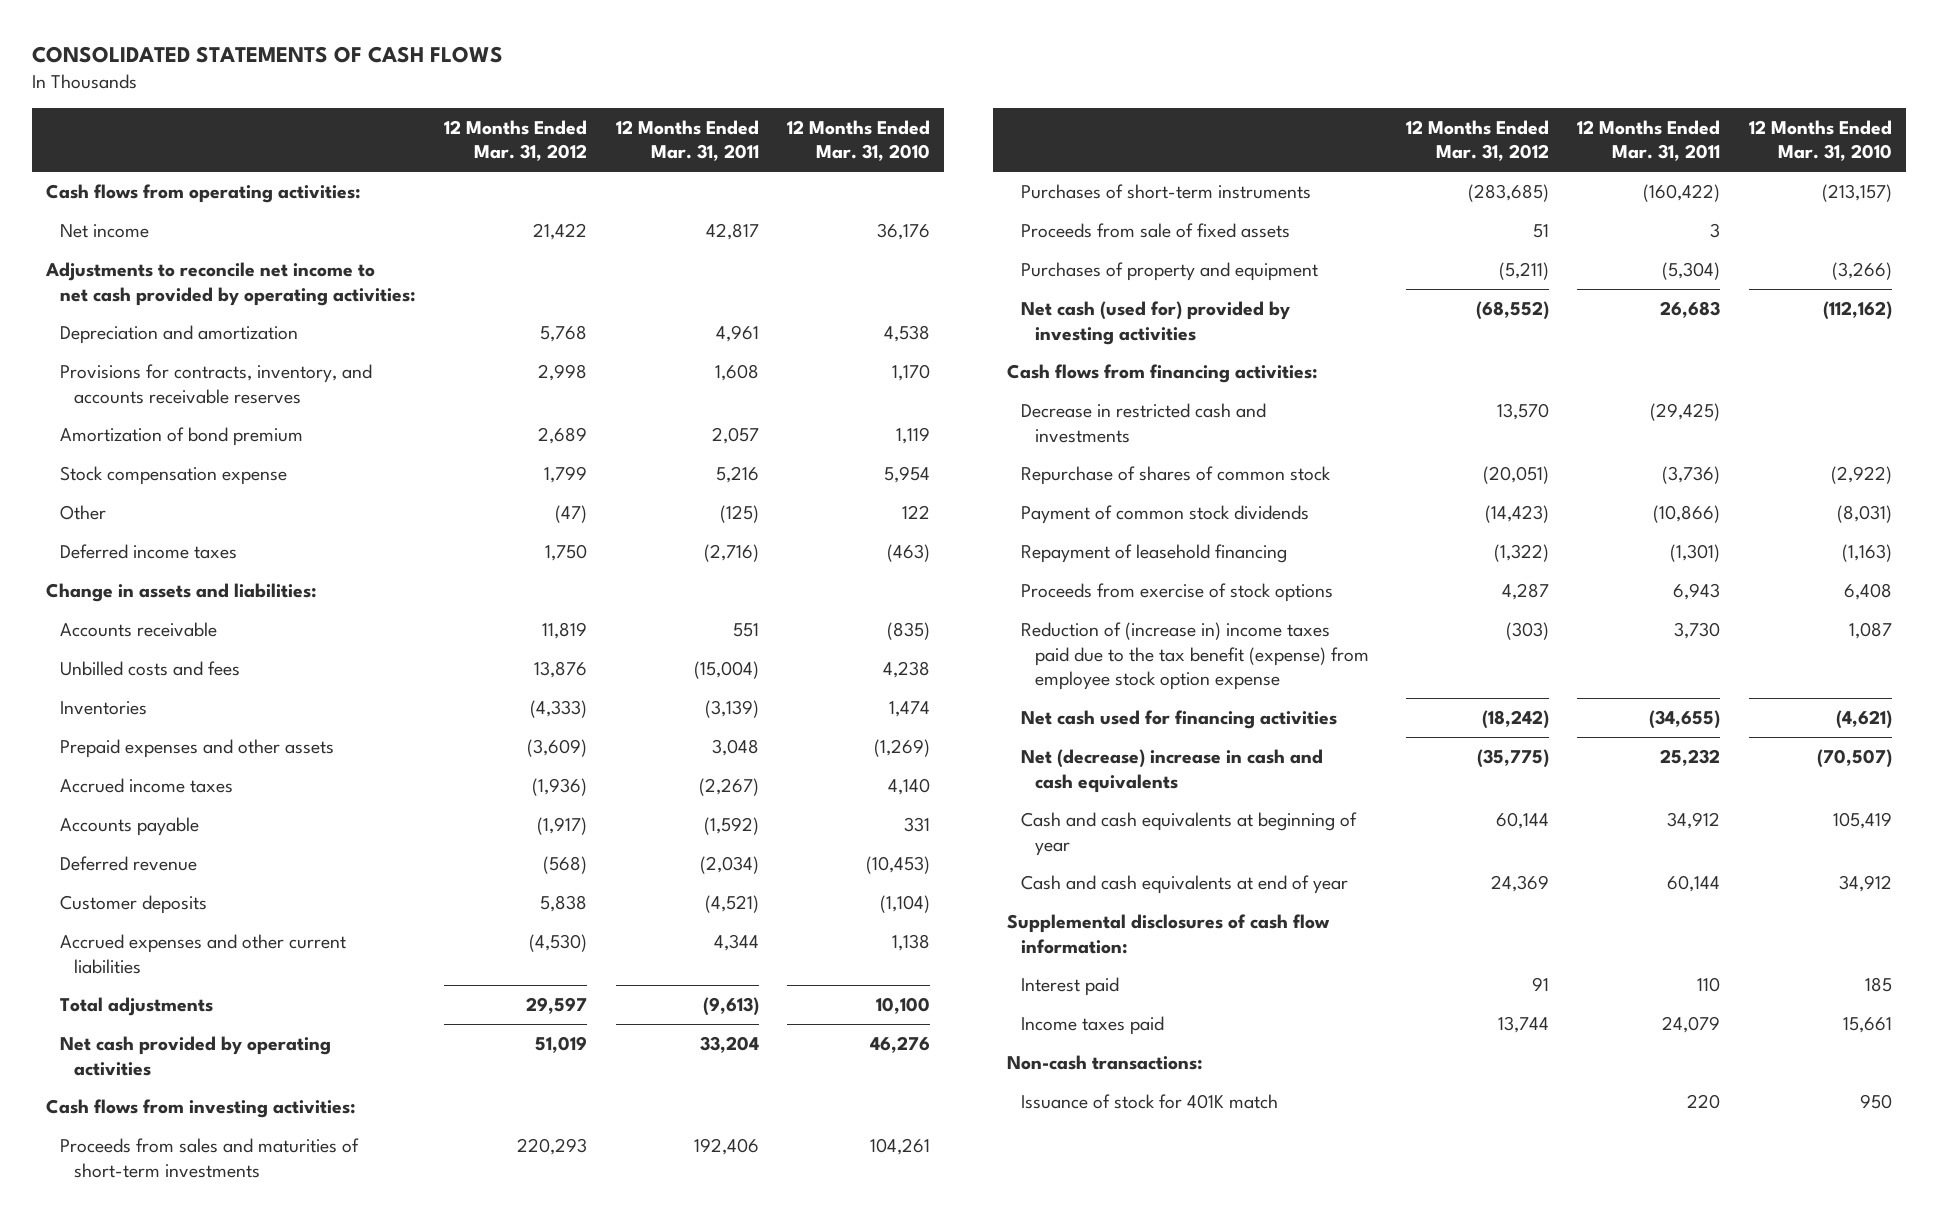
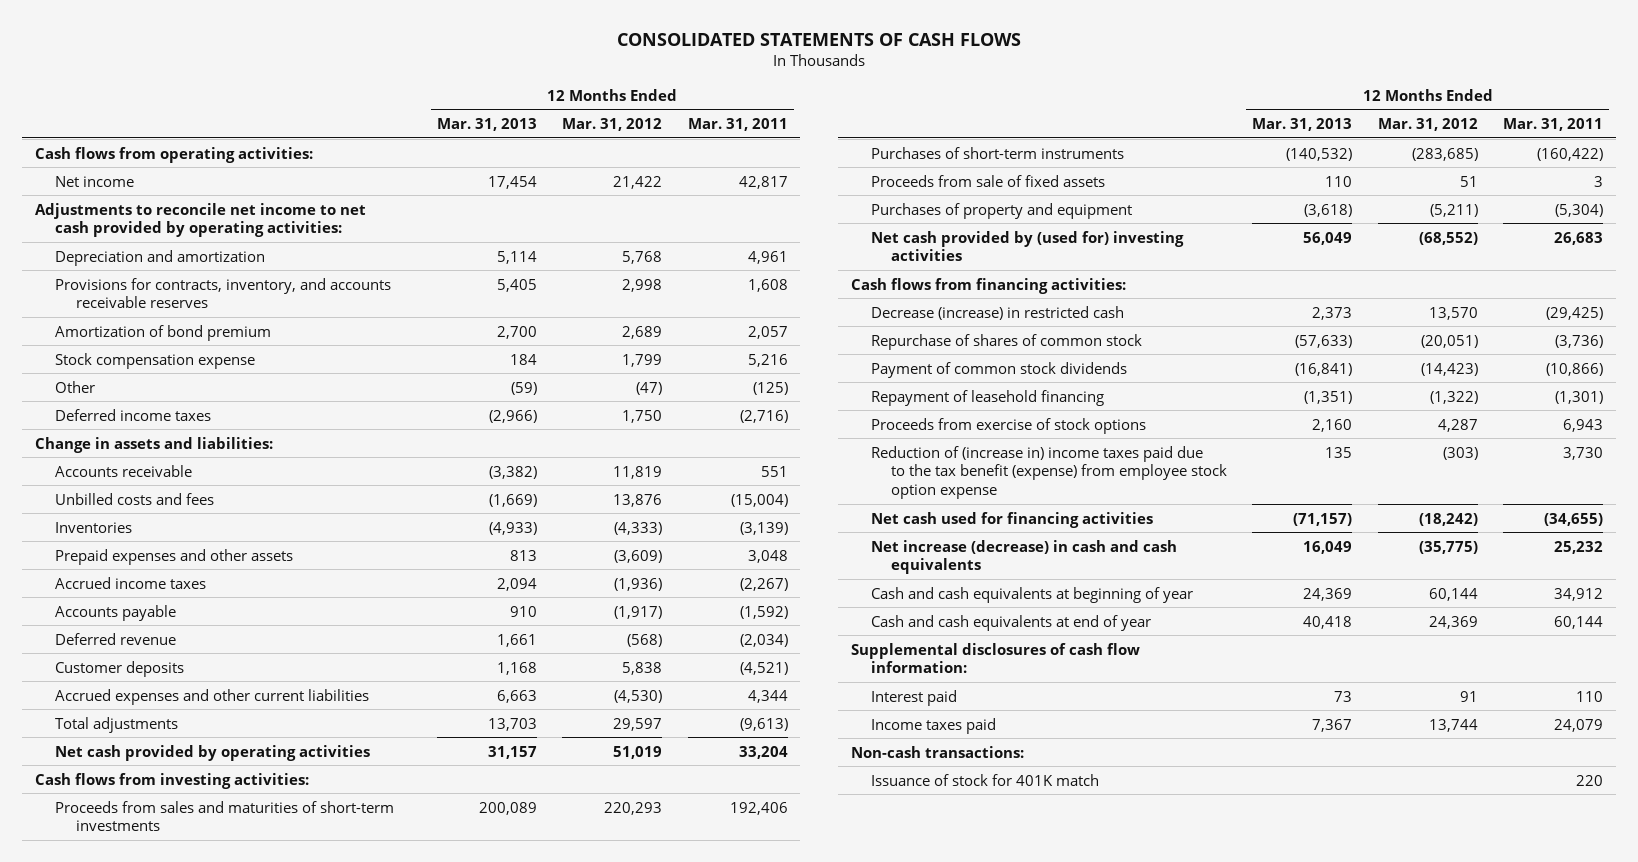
[787,119,931,162] 12 Months Ended Mar. 31, 2010 -> none
none -> [436,118,537,132] Mar. 31, 2013
[1021,300,1291,345] Net cash (used for) provided by investing activities -> [870,230,1184,262] Net cash provided by (used for) investing activities
[1021,402,1267,443] Decrease in restricted cash and investments -> [870,305,1124,320] Decrease (increase) in restricted cash
[1021,748,1324,793] Net (decrease) increase in cash and cash equivalents -> [870,539,1177,575] Net increase (decrease) in cash and cash equivalents

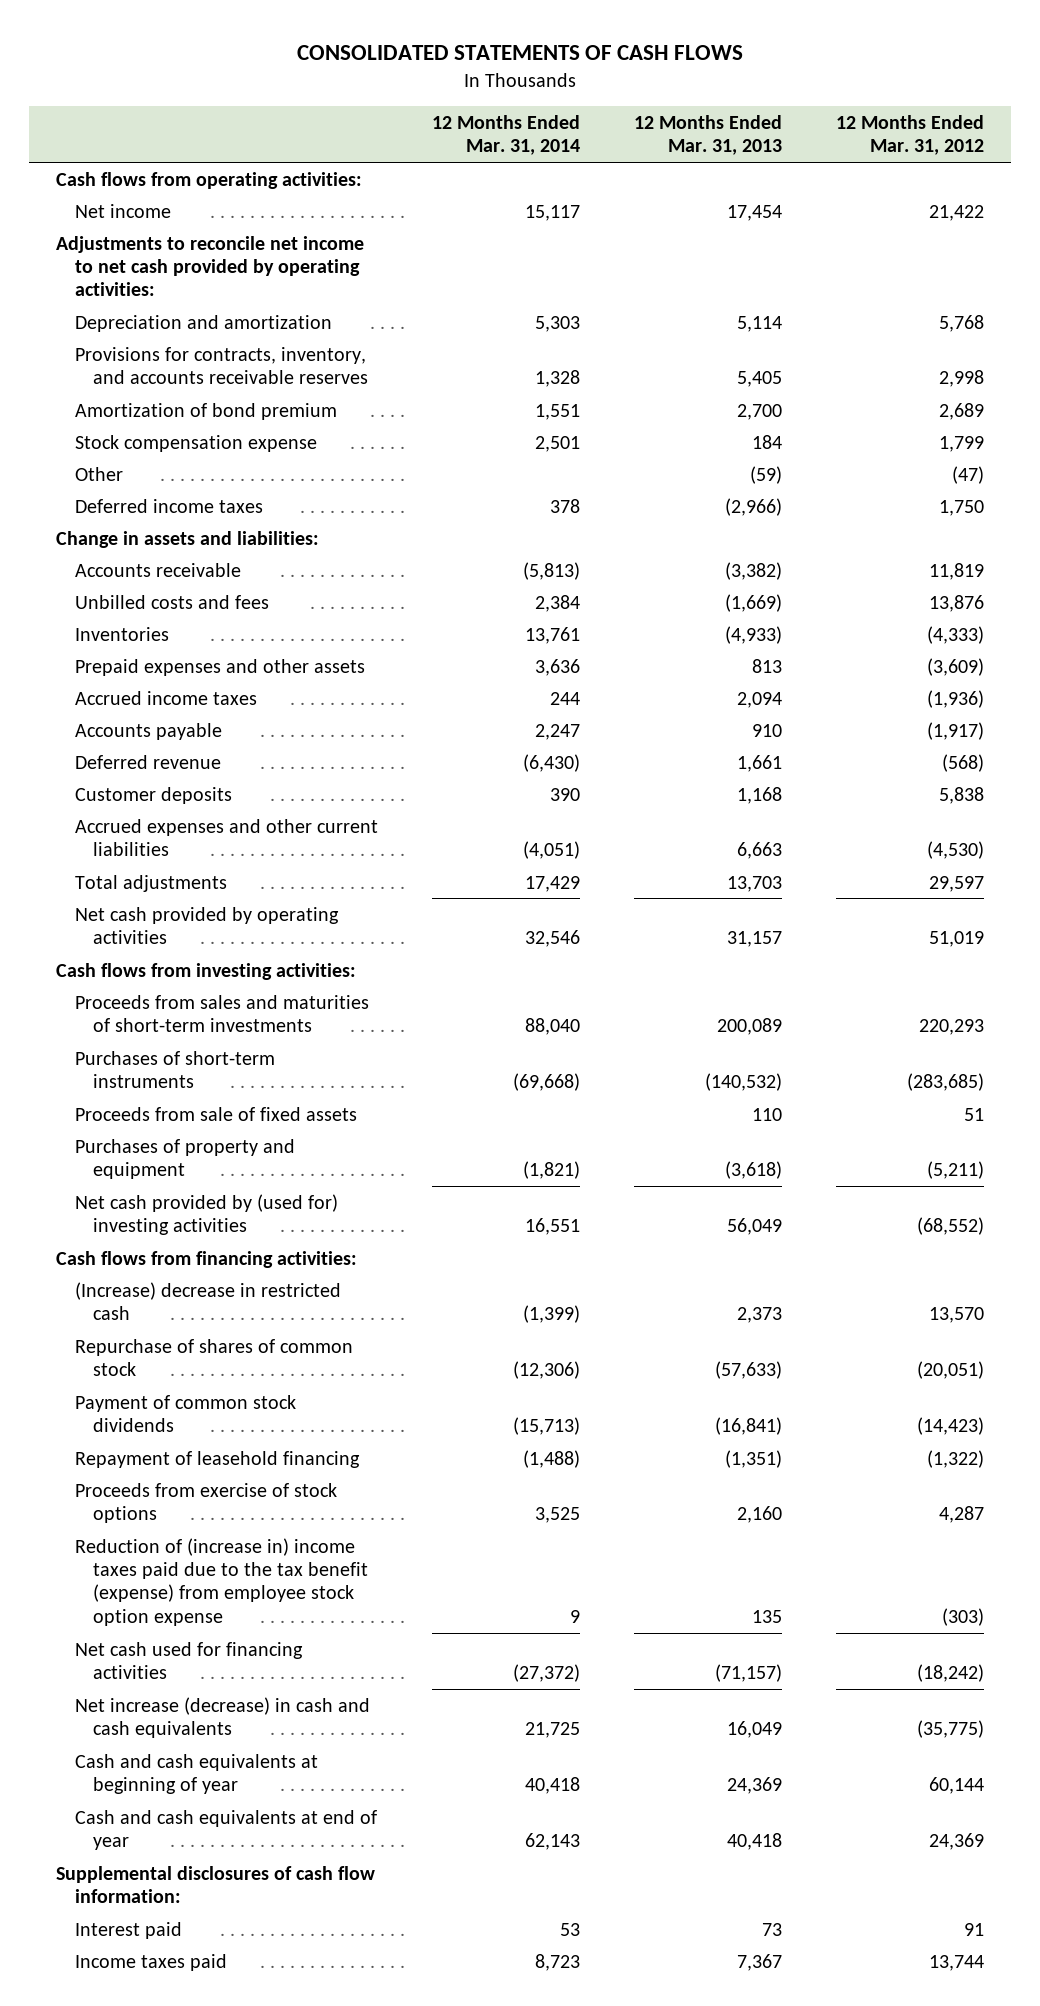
[687,118,788,132] Mar. 31, 2011 -> none
none -> [431,114,580,156] 12 Months Ended Mar. 31, 2014
[870,305,1124,320] Decrease (increase) in restricted cash -> [74,1281,341,1321] (Increase) decrease in restricted cash
[850,745,1024,758] Non-cash transactions: -> none
[870,773,1099,786] Issuance of stock for 401K match -> none

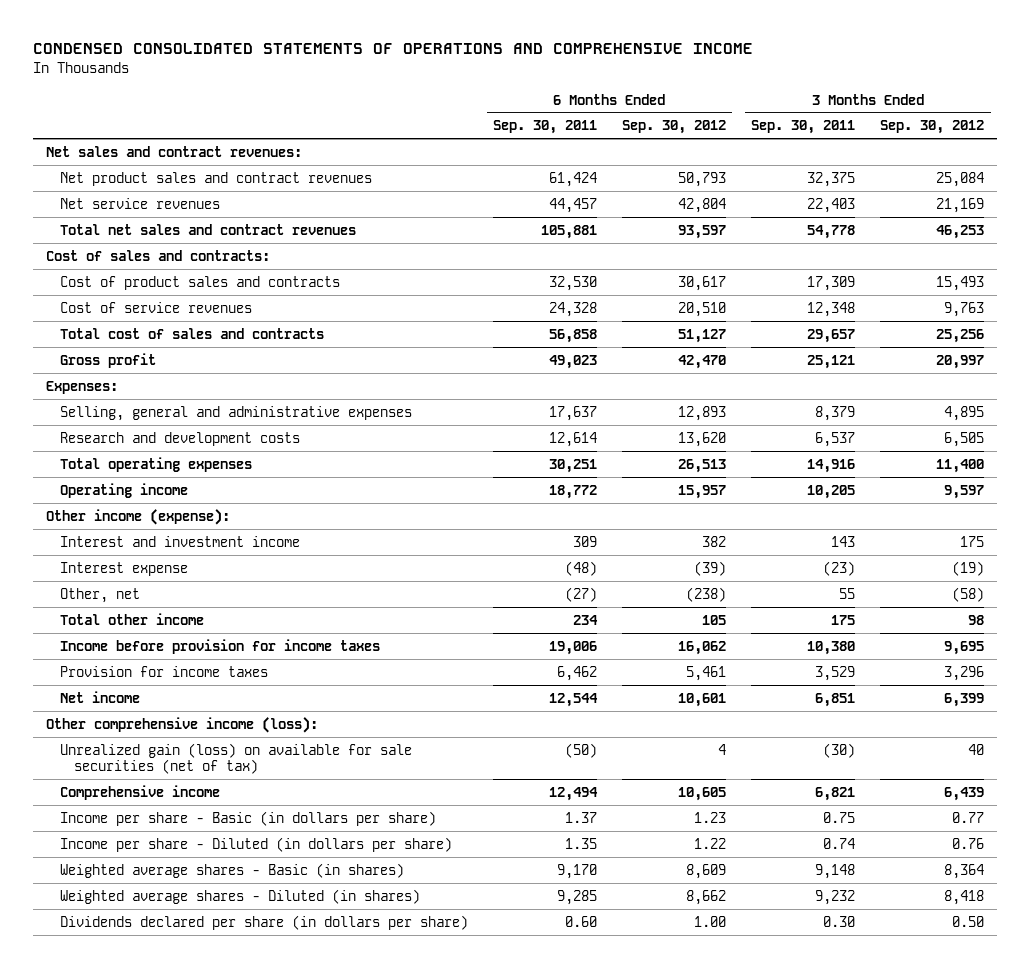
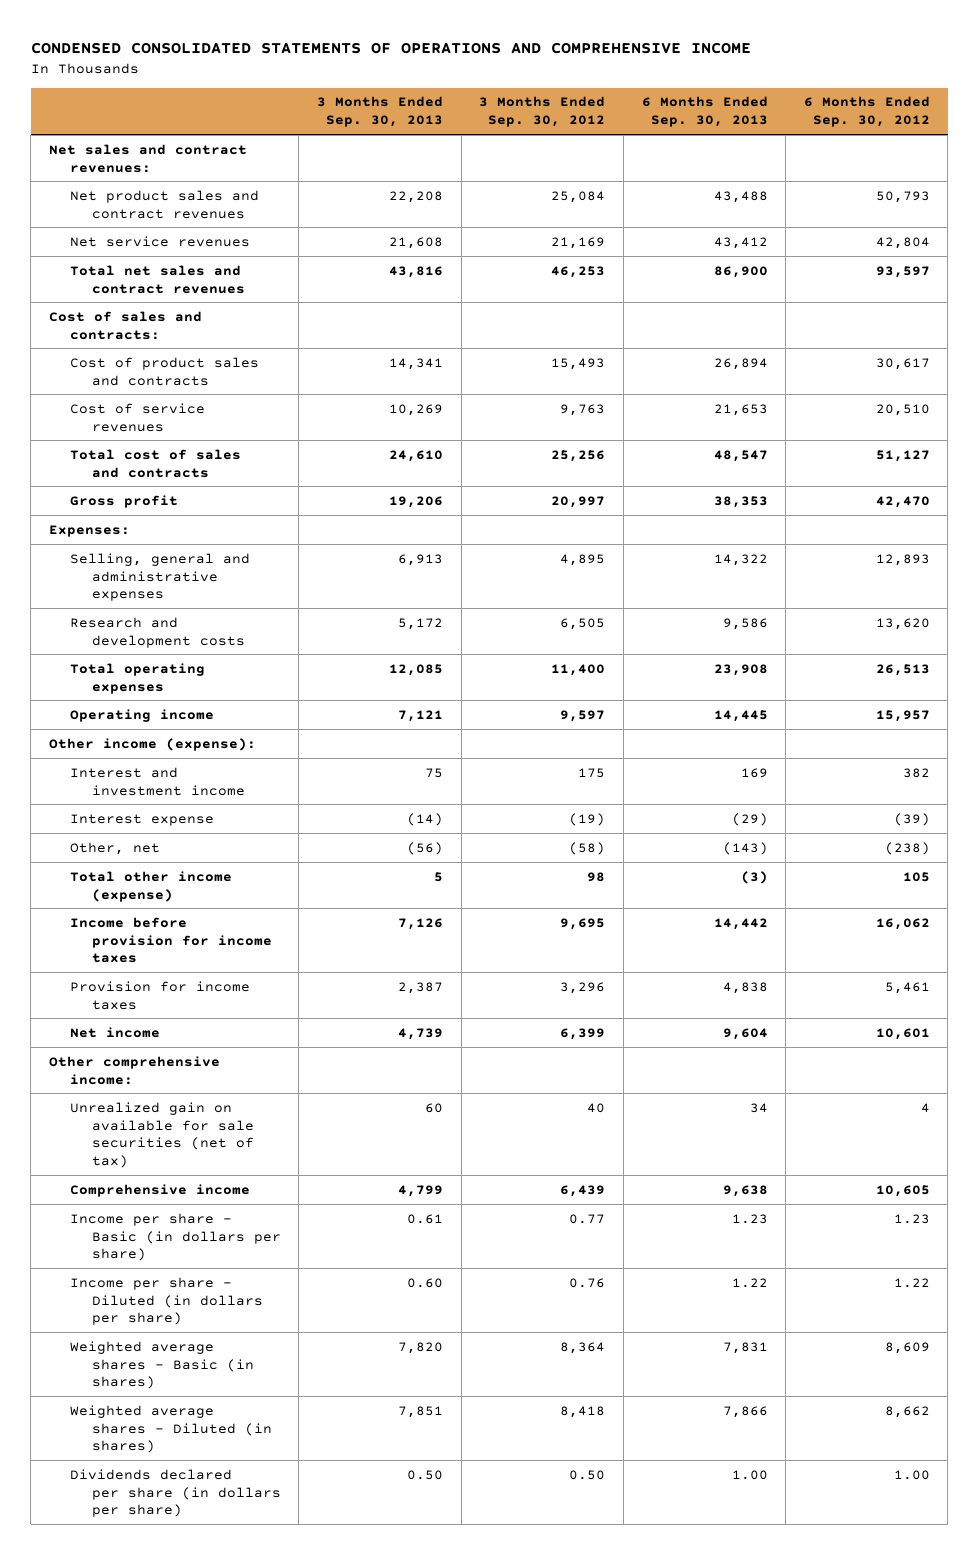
[492,120,597,135] Sep. 30, 2011 -> none
[751,120,856,135] Sep. 30, 2011 -> none
none -> [317,96,444,128] 3 Months Ended Sep. 30, 2013
none -> [641,96,768,128] 6 Months Ended Sep. 30, 2013
[59,612,204,625] Total other income -> [70,870,233,902] Total other income (expense)
[45,716,318,733] Other comprehensive income (loss): -> [48,1055,220,1085] Other comprehensive income:
[59,742,412,775] Unrealized gain (loss) on available for sale securities (net of tax) -> [70,1101,254,1169] Unrealized gain on available for sale securities (net of tax)

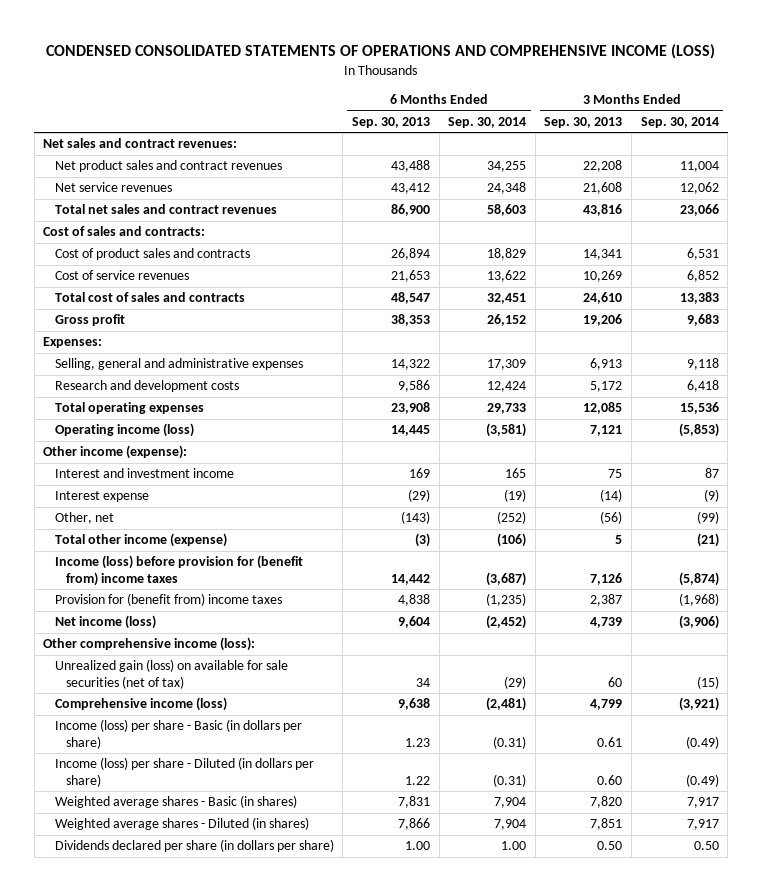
[30,42,751,55] CONDENSED CONSOLIDATED STATEMENTS OF OPERATIONS AND COMPREHENSIVE INCOME -> [45,43,715,59] CONDENSED CONSOLIDATED STATEMENTS OF OPERATIONS AND COMPREHENSIVE INCOME (LOSS)
[479,96,606,128] 3 Months Ended Sep. 30, 2012 -> none
[803,96,930,128] 6 Months Ended Sep. 30, 2012 -> none
none -> [448,116,527,128] Sep. 30, 2014
none -> [640,116,719,128] Sep. 30, 2014
[70,708,215,722] Operating income -> [54,423,194,438] Operating income (loss)
[70,916,272,964] Income before provision for income taxes -> [54,555,303,586] Income (loss) before provision for (benefit from) income taxes
[70,980,251,1010] Provision for income taxes -> [54,593,282,607] Provision for (benefit from) income taxes
[70,1026,161,1038] Net income -> [54,615,156,630] Net income (loss)
[48,1055,220,1085] Other comprehensive income: -> [43,637,256,652] Other comprehensive income (loss):
[70,1101,254,1169] Unrealized gain on available for sale securities (net of tax) -> [54,659,288,689] Unrealized gain (loss) on available for sale securities (net of tax)
[70,1183,251,1197] Comprehensive income -> [54,697,227,712] Comprehensive income (loss)
[70,1212,281,1262] Income per share - Basic (in dollars per share) -> [54,719,302,749] Income (loss) per share - Basic (in dollars per share)
[70,1276,263,1326] Income per share - Diluted (in dollars per share) -> [54,757,314,787] Income (loss) per share - Diluted (in dollars per share)

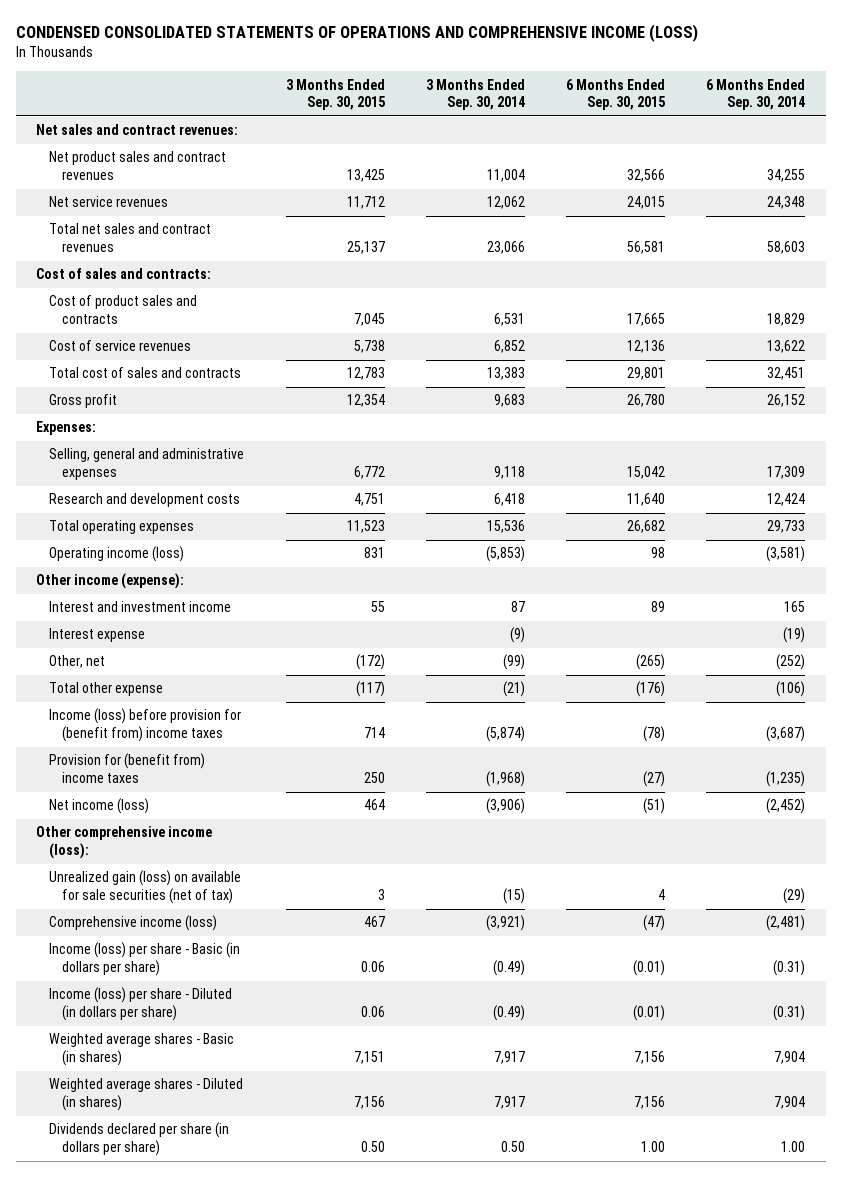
[351,116,430,128] Sep. 30, 2013 -> none
[544,116,623,128] Sep. 30, 2013 -> none
none -> [285,78,385,111] 3 Months Ended Sep. 30, 2015
none -> [565,78,665,111] 6 Months Ended Sep. 30, 2015
[54,533,227,548] Total other income (expense) -> [49,682,164,697] Total other expense

